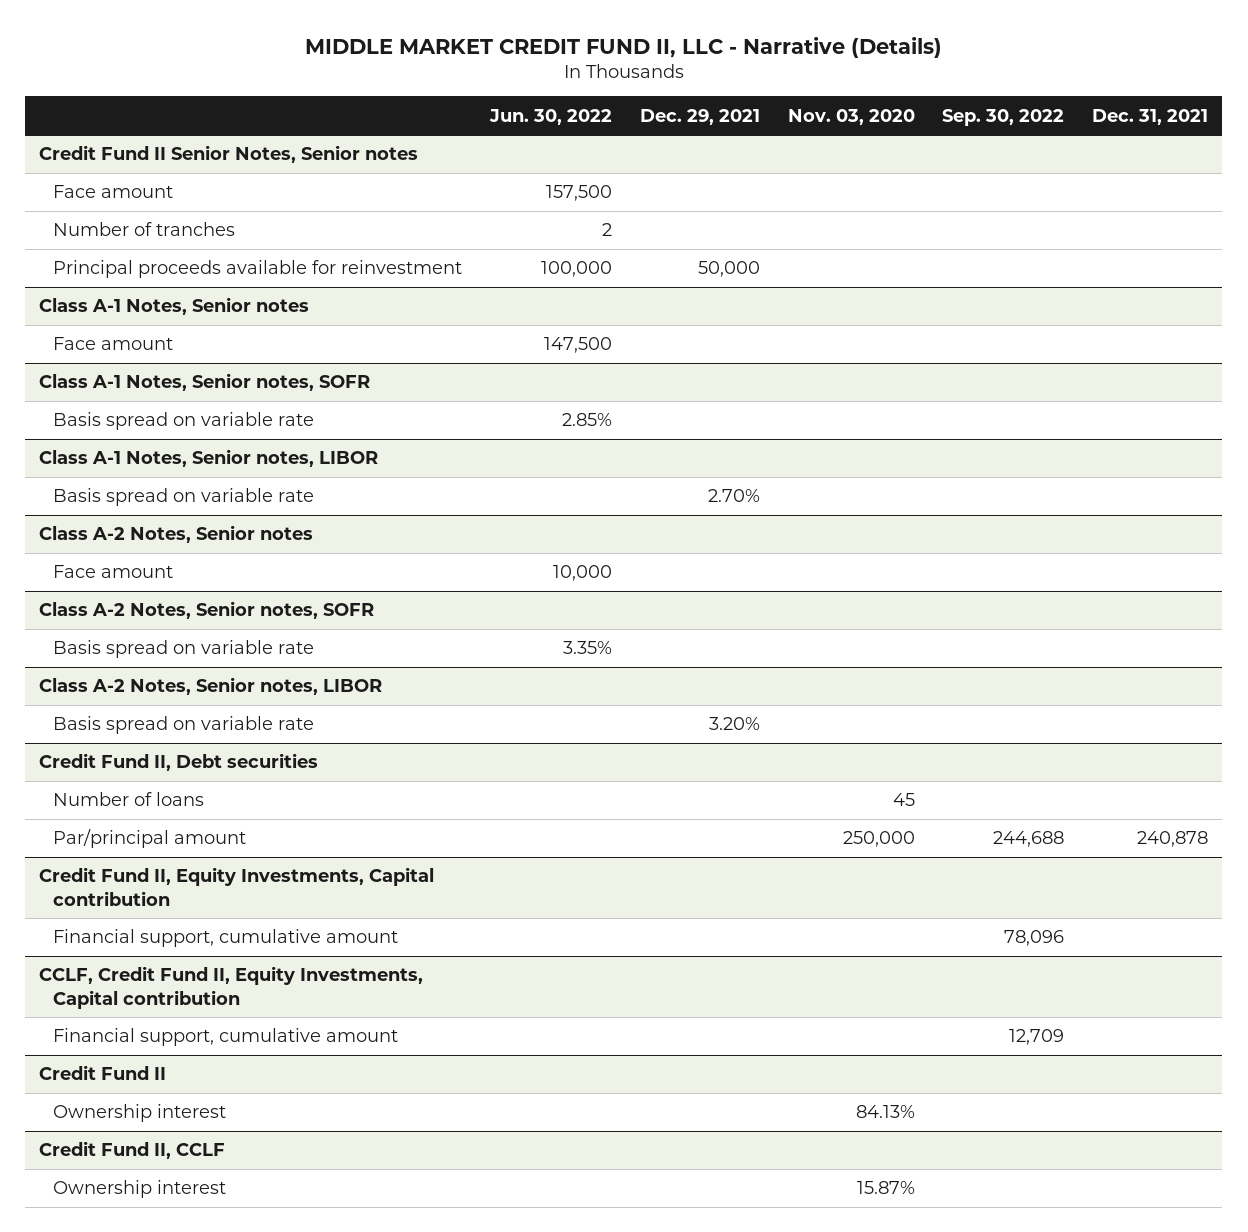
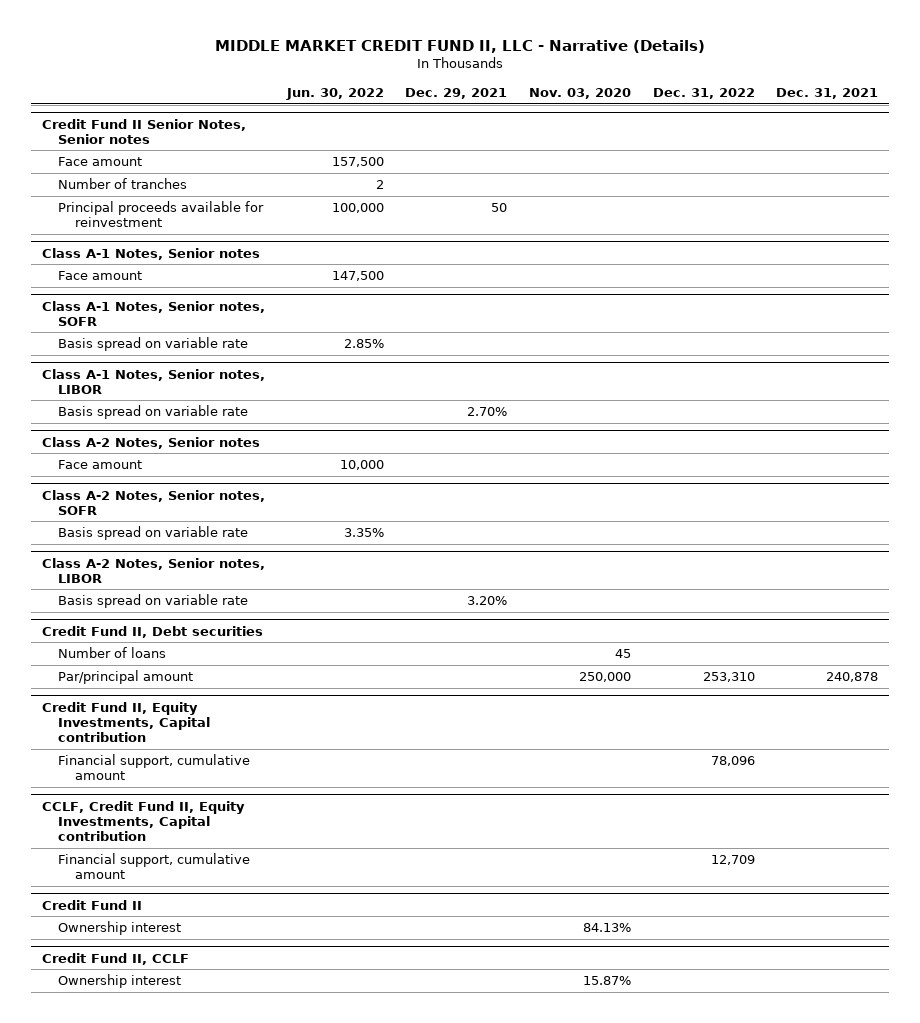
[942,108,1065,126] Sep. 30, 2022 -> none
none -> [652,88,755,100] Dec. 31, 2022
[697,261,760,278] 50,000 -> [491,203,508,213] 50

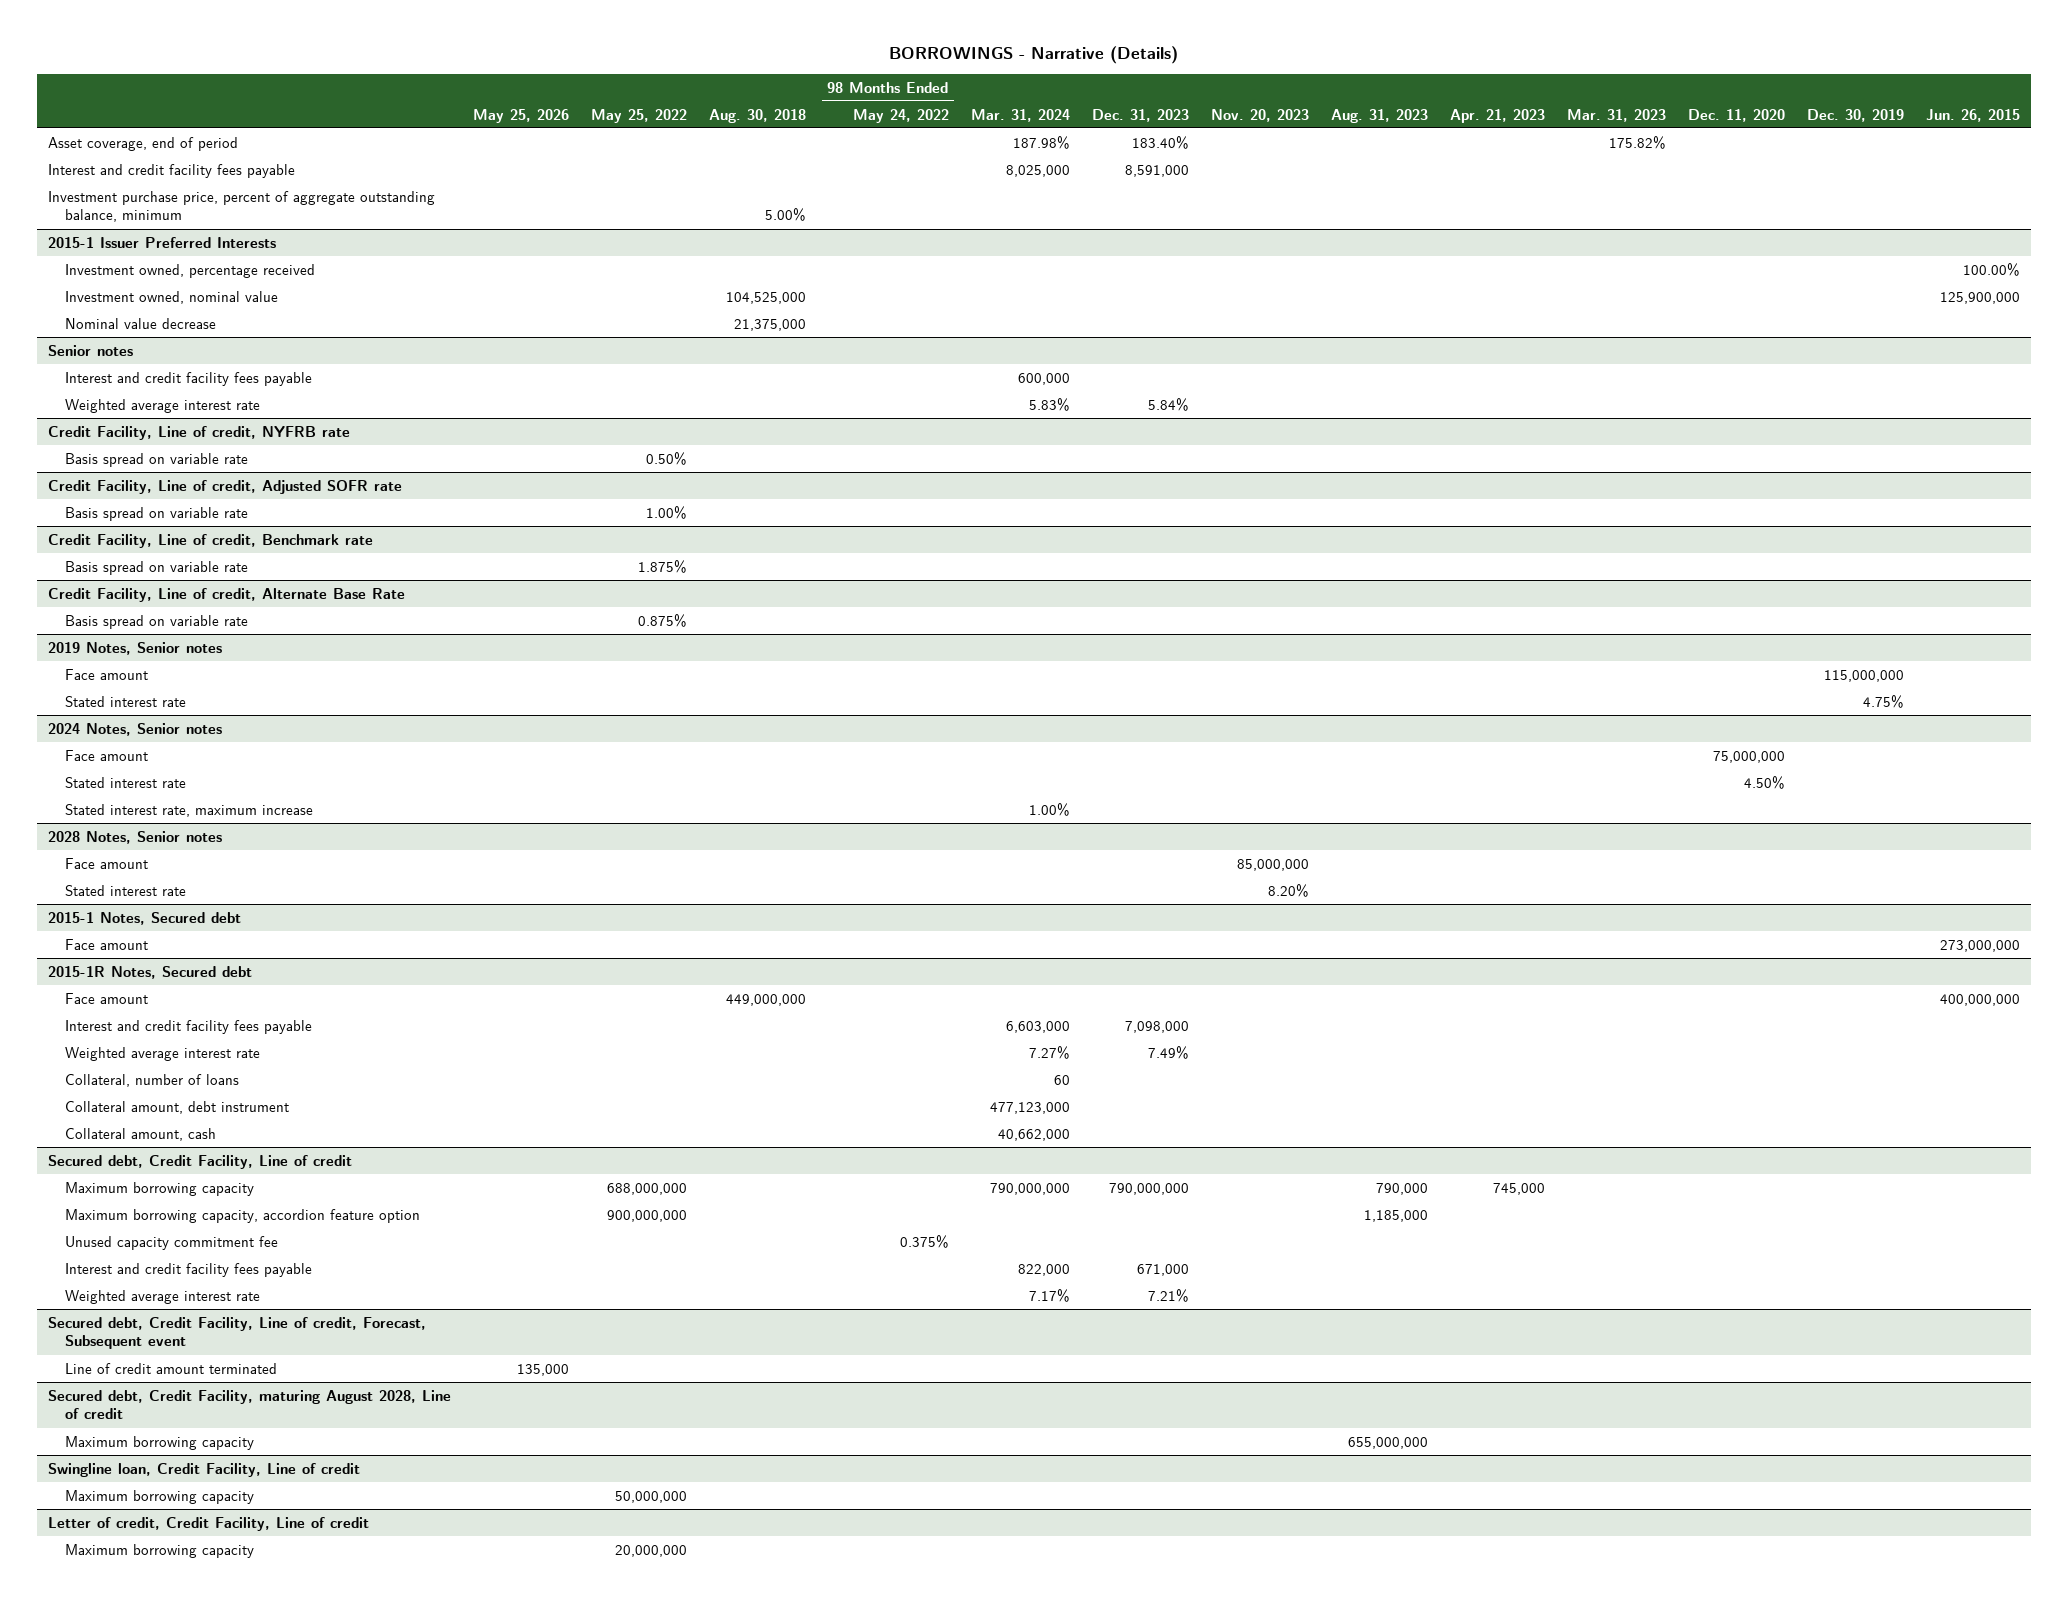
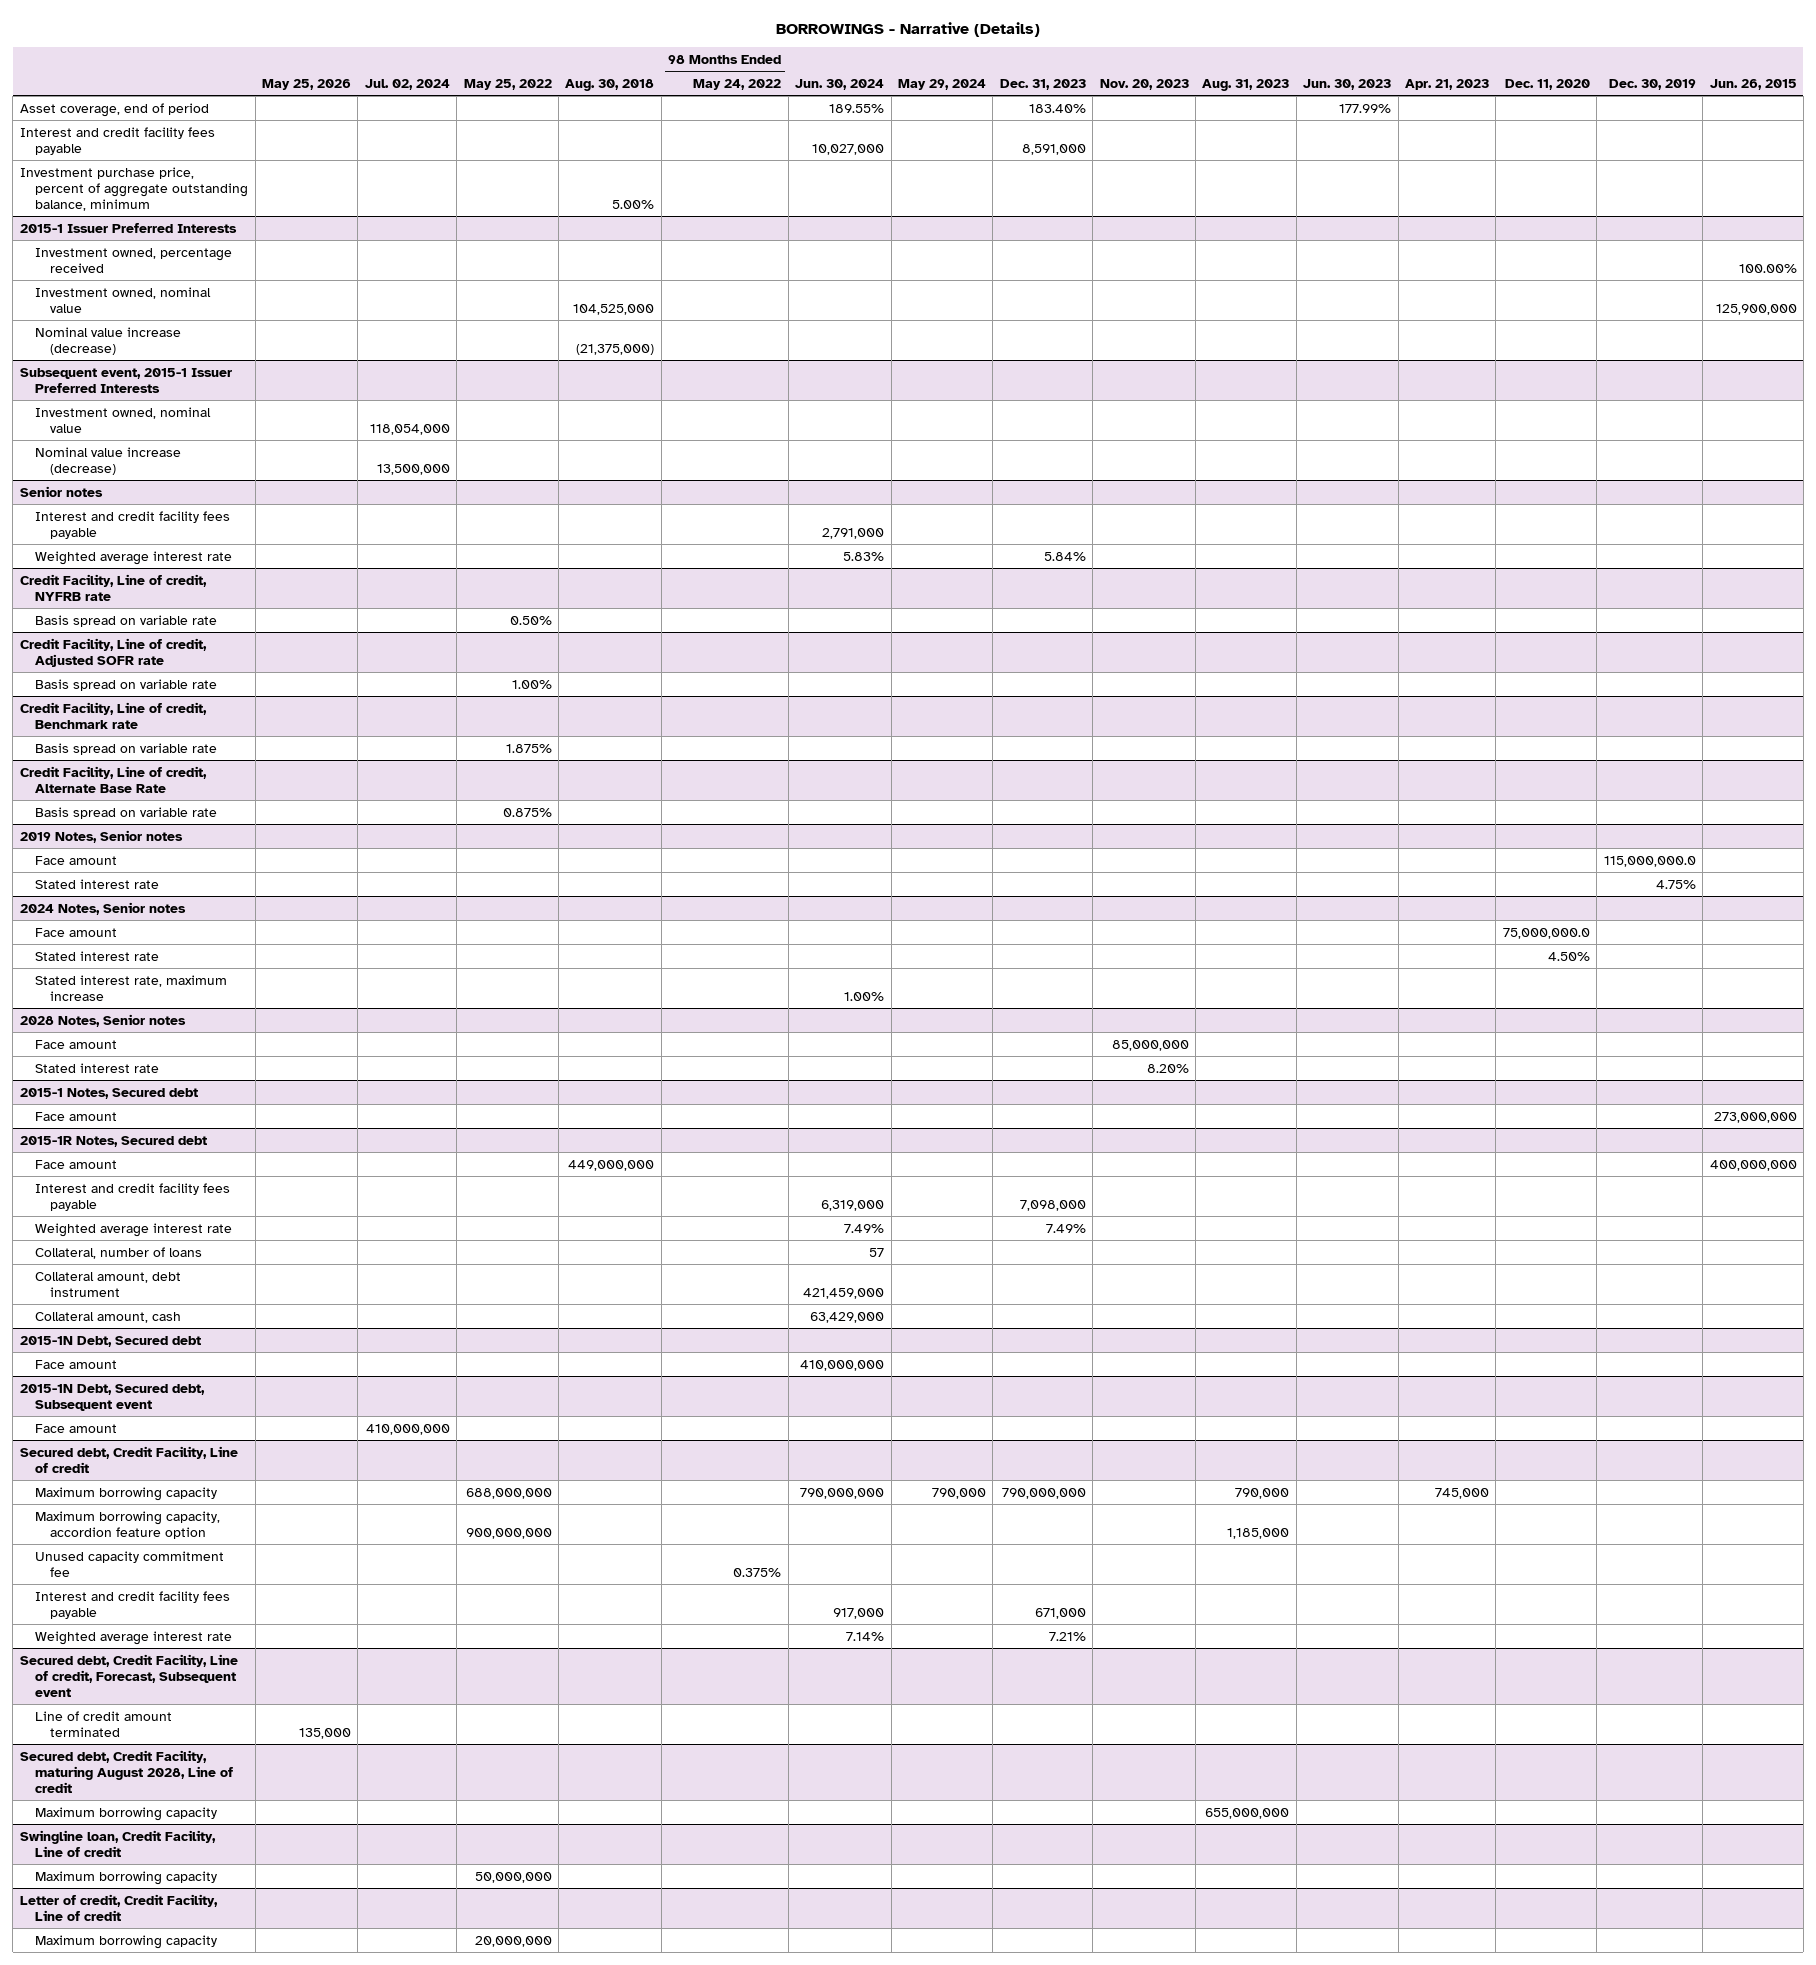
[970,108,1070,122] Mar. 31, 2024 -> none
[1567,108,1667,122] Mar. 31, 2023 -> none
none -> [364,78,450,90] Jul. 02, 2024
none -> [795,78,885,90] Jun. 30, 2024
none -> [897,78,986,90] May 29, 2024
none -> [1303,78,1392,90] Jun. 30, 2023
[64,317,216,329] Nominal value decrease -> [35,326,182,355] Nominal value increase (decrease)
[733,318,806,331] 21,375,000 -> [576,343,655,355] (21,375,000)
none -> [19,367,232,393] Subsequent event, 2015-1 Issuer Preferred Interests
none -> [35,406,212,433] Investment owned, nominal value
none -> [35,446,182,475] Nominal value increase (decrease)
[1824,669,1905,682] 115,000,000 -> [1603,855,1696,867] 115,000,000.0
[1713,750,1786,763] 75,000,000 -> [1502,927,1590,939] 75,000,000.0
none -> [19,1335,201,1347] 2015-1N Debt, Secured debt
none -> [35,1359,118,1369] Face amount
none -> [19,1383,205,1411] 2015-1N Debt, Secured debt, Subsequent event
none -> [35,1423,118,1433] Face amount

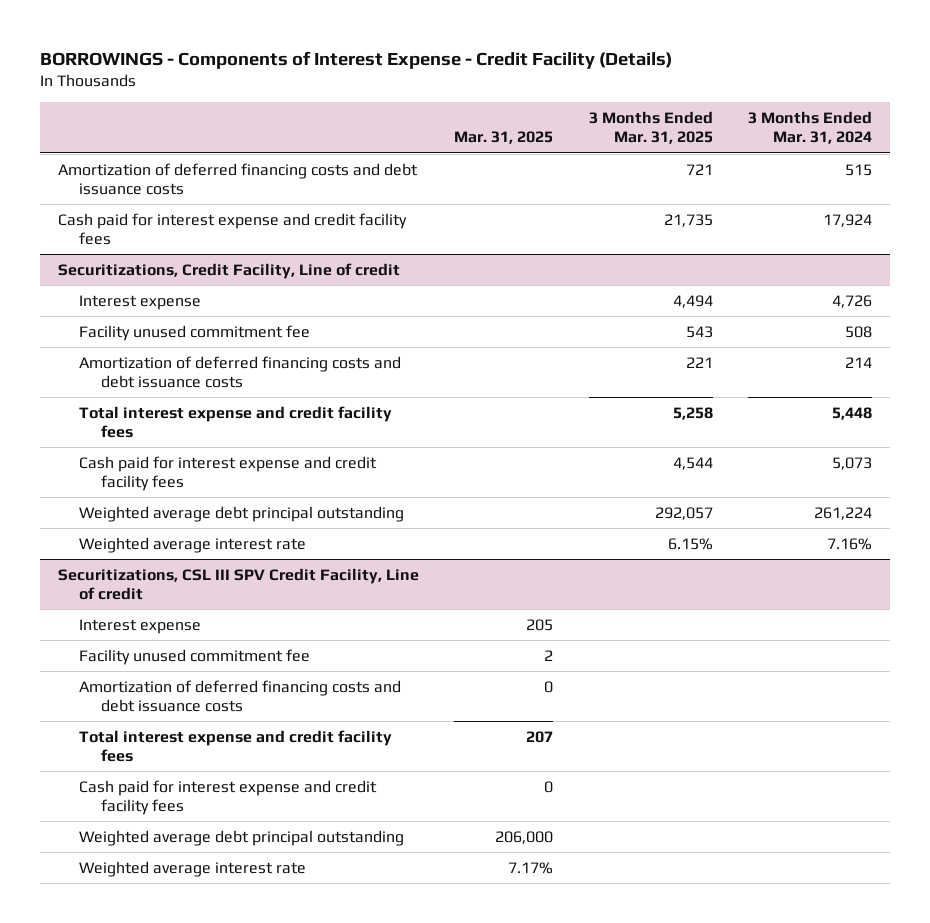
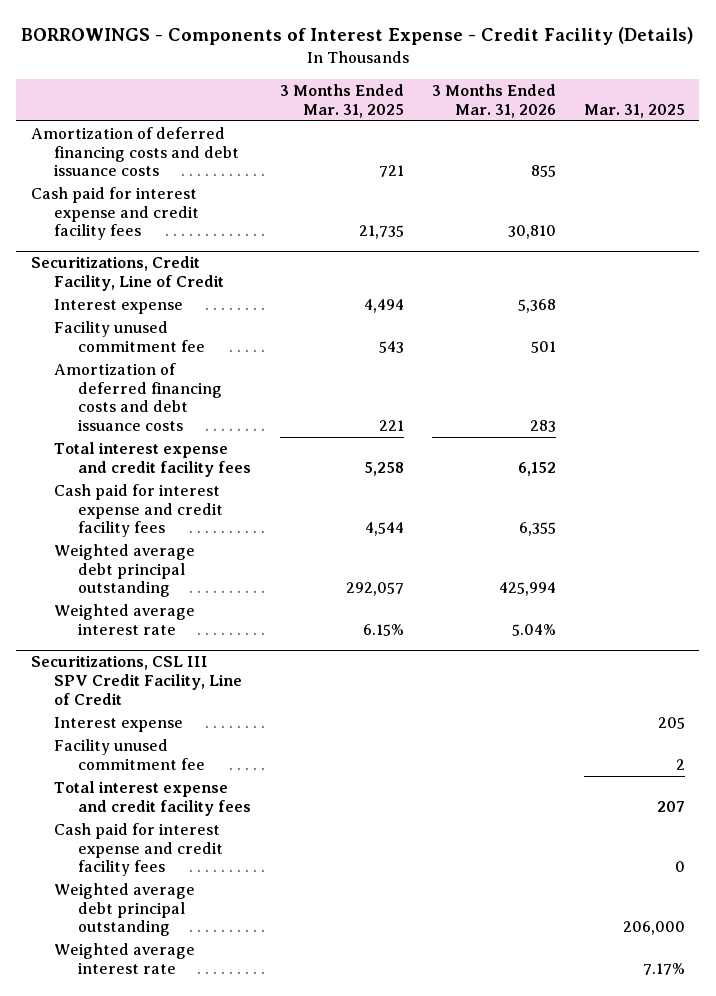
[748,111,873,145] 3 Months Ended Mar. 31, 2024 -> none
none -> [431,84,556,118] 3 Months Ended Mar. 31, 2026
[57,262,400,279] Securitizations, Credit Facility, Line of credit -> [30,256,225,292] Securitizations, Credit Facility, Line of Credit
[57,567,419,601] Securitizations, CSL III SPV Credit Facility, Line of credit -> [30,655,243,705] Securitizations, CSL III SPV Credit Facility, Line of Credit
[79,679,402,713] Amortization of deferred financing costs and debt issuance costs -> none

